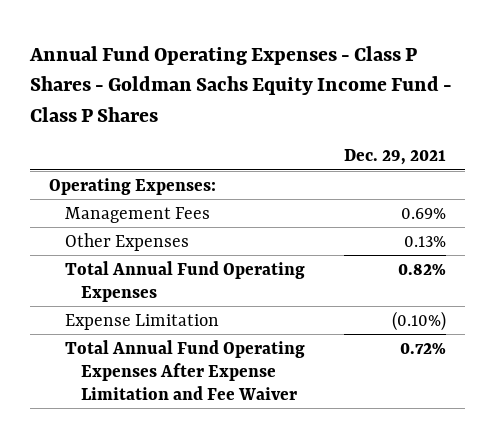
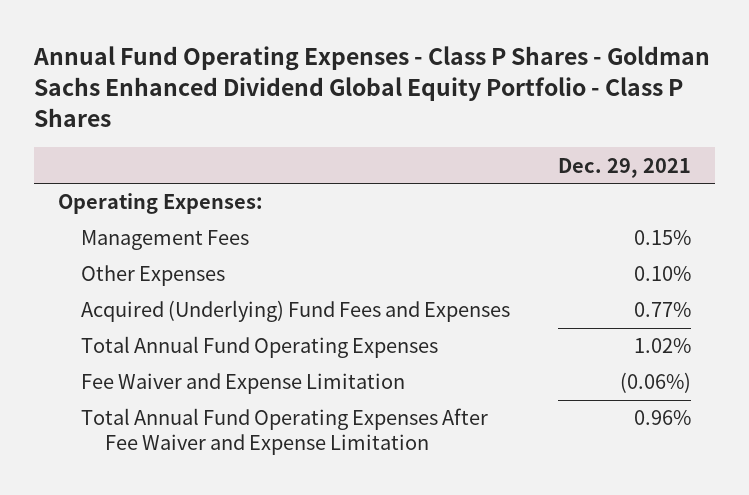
[29,45,453,123] Annual Fund Operating Expenses - Class P Shares - Goldman Sachs Equity Income Fund - Class P Shares -> [32,45,710,128] Annual Fund Operating Expenses - Class P Shares - Goldman Sachs Enhanced Dividend Global Equity Portfolio - Class P Shares
[400,207,446,219] 0.69% -> [634,230,692,246] 0.15%
[403,235,446,247] 0.13% -> [634,266,692,282] 0.10%
none -> [81,300,511,323] Acquired (Underlying) Fund Fees and Expenses
[397,263,446,275] 0.82% -> [634,338,692,354] 1.02%
[65,313,220,330] Expense Limitation -> [81,373,406,395] Fee Waiver and Expense Limitation
[391,310,446,331] (0.10%) -> [620,372,692,394] (0.06%)
[65,339,306,400] Total Annual Fund Operating Expenses After Expense Limitation and Fee Waiver -> [81,408,489,456] Total Annual Fund Operating Expenses After Fee Waiver and Expense Limitation
[399,342,446,354] 0.72% -> [634,410,692,426] 0.96%

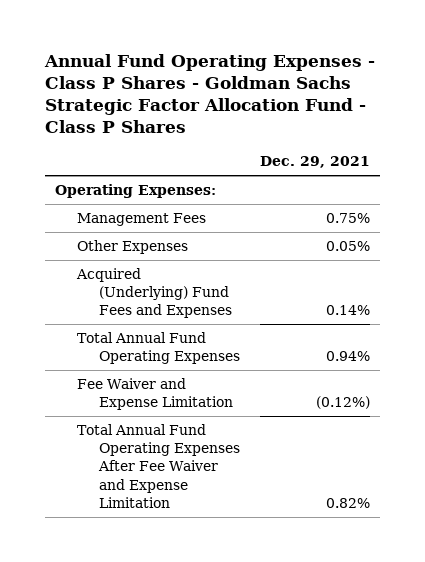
[32,45,710,128] Annual Fund Operating Expenses - Class P Shares - Goldman Sachs Enhanced Dividend Global Equity Portfolio - Class P Shares -> [44,54,376,134] Annual Fund Operating Expenses - Class P Shares - Goldman Sachs Strategic Factor Allocation Fund - Class P Shares
[634,230,692,246] 0.15% -> [325,213,370,224] 0.75%
[634,266,692,282] 0.10% -> [325,241,370,252] 0.05%
[634,302,692,318] 0.77% -> [325,305,370,316] 0.14%
[634,338,692,354] 1.02% -> [325,351,370,362] 0.94%
[620,372,692,394] (0.06%) -> [315,396,370,410] (0.12%)
[634,410,692,426] 0.96% -> [325,497,370,508] 0.82%

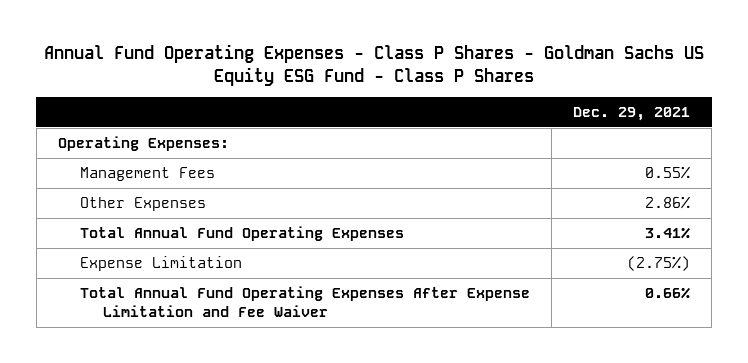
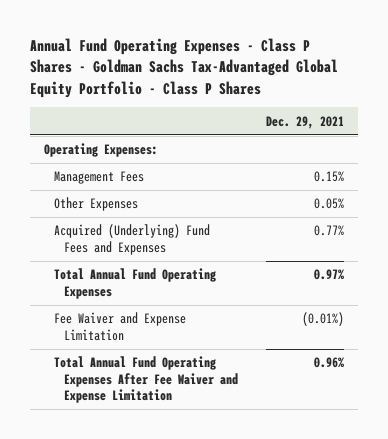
[44,44,705,86] Annual Fund Operating Expenses - Class P Shares - Goldman Sachs US Equity ESG Fund - Class P Shares -> [29,38,338,98] Annual Fund Operating Expenses - Class P Shares - Goldman Sachs Tax-Advantaged Global Equity Portfolio - Class P Shares
[645,166,691,180] 0.55% -> [313,171,344,183] 0.15%
[645,196,691,210] 2.86% -> [313,198,344,210] 0.05%
none -> [53,224,210,255] Acquired (Underlying) Fund Fees and Expenses
[645,227,691,240] 3.41% -> [313,269,344,281] 0.97%
[80,256,243,272] Expense Limitation -> [53,312,186,341] Fee Waiver and Expense Limitation
[627,256,691,272] (2.75%) -> [301,312,344,327] (0.01%)
[80,286,531,318] Total Annual Fund Operating Expenses After Expense Limitation and Fee Waiver -> [53,356,239,404] Total Annual Fund Operating Expenses After Fee Waiver and Expense Limitation
[645,287,691,300] 0.66% -> [313,357,344,369] 0.96%

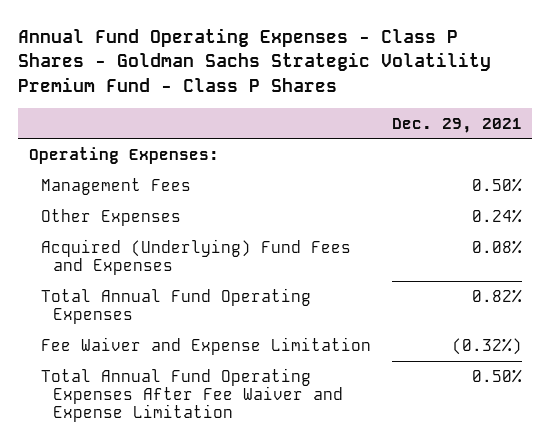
[29,38,338,98] Annual Fund Operating Expenses - Class P Shares - Goldman Sachs Tax-Advantaged Global Equity Portfolio - Class P Shares -> [18,27,492,92] Annual Fund Operating Expenses - Class P Shares - Goldman Sachs Strategic Volatility Premium Fund - Class P Shares
[313,171,344,183] 0.15% -> [471,177,522,192] 0.50%
[313,198,344,210] 0.05% -> [471,208,522,223] 0.24%
[313,225,344,237] 0.77% -> [471,239,522,254] 0.08%
[313,269,344,281] 0.97% -> [471,288,522,303] 0.82%
[301,312,344,327] (0.01%) -> [451,337,522,355] (0.32%)
[313,357,344,369] 0.96% -> [471,368,522,383] 0.50%

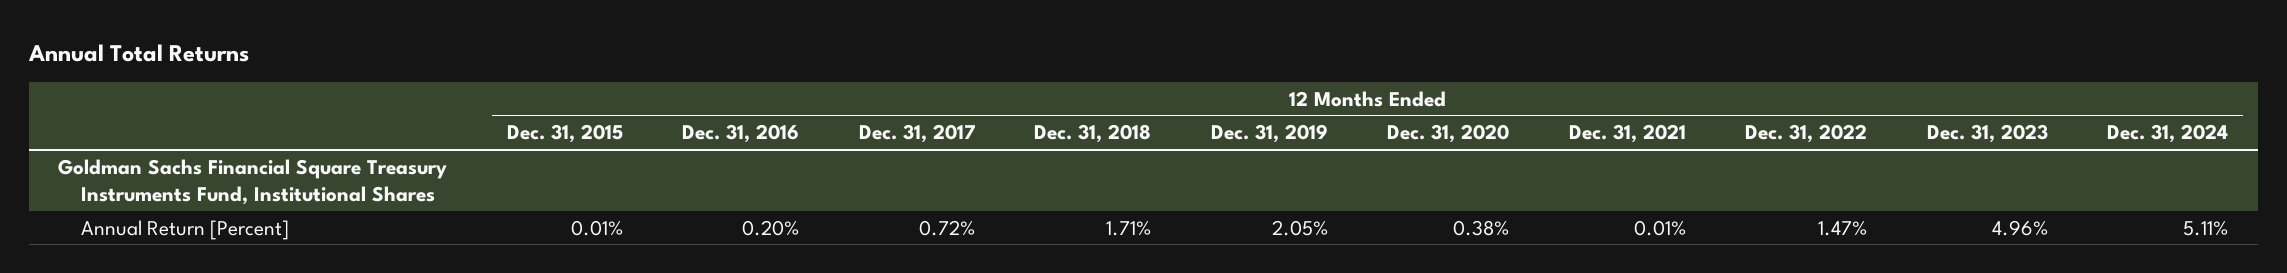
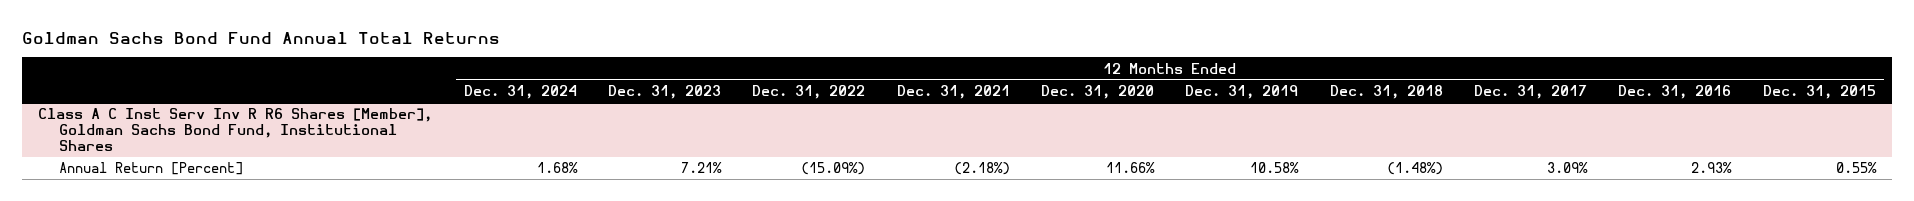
[27,44,249,63] Annual Total Returns -> [22,31,501,44] Goldman Sachs Bond Fund Annual Total Returns
[58,158,448,205] Goldman Sachs Financial Square Treasury Instruments Fund, Institutional Shares -> none
none -> [38,108,433,151] Class A C Inst Serv Inv R R6 Shares [Member], Goldman Sachs Bond Fund, Institutional Shares
[570,219,623,236] 0.01% -> [1835,162,1877,174] 0.55%
[742,219,800,236] 0.20% -> [1691,162,1733,174] 2.93%
[918,219,975,236] 0.72% -> [1547,162,1589,174] 3.09%
[1106,220,1152,236] 1.71% -> [1386,162,1443,176] (1.48%)
[1271,219,1328,236] 2.05% -> [1250,162,1300,174] 10.58%
[1453,219,1510,236] 0.38% -> [1106,162,1156,174] 11.66%
[1633,219,1686,236] 0.01% -> [953,162,1010,176] (2.18%)
[1818,220,1868,236] 1.47% -> [801,162,866,176] (15.09%)
[1991,219,2048,236] 4.96% -> [680,162,722,174] 7.21%
[2183,220,2229,236] 5.11% -> [536,162,578,174] 1.68%

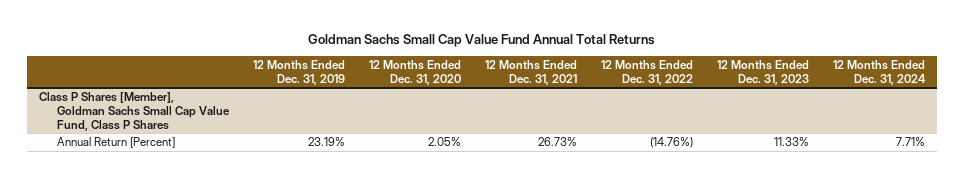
[22,31,501,44] Goldman Sachs Bond Fund Annual Total Returns -> [307,34,655,48] Goldman Sachs Small Cap Value Fund Annual Total Returns
[1329,85,1443,100] Dec. 31, 2018 -> none
[1474,85,1588,100] Dec. 31, 2017 -> none
[1618,85,1732,100] Dec. 31, 2016 -> none
[1762,85,1876,100] Dec. 31, 2015 -> none
[38,108,433,151] Class A C Inst Serv Inv R R6 Shares [Member], Goldman Sachs Bond Fund, Institutional Shares -> none
none -> [38,91,230,131] Class P Shares [Member], Goldman Sachs Small Cap Value Fund, Class P Shares
[536,162,578,174] 1.68% -> [896,136,926,146] 7.71%
[680,162,722,174] 7.21% -> [774,136,810,146] 11.33%
[801,162,866,176] (15.09%) -> [649,136,693,148] (14.76%)
[953,162,1010,176] (2.18%) -> [537,136,577,146] 26.73%
[1106,162,1156,174] 11.66% -> [427,136,461,146] 2.05%
[1250,162,1300,174] 10.58% -> [307,136,345,146] 23.19%

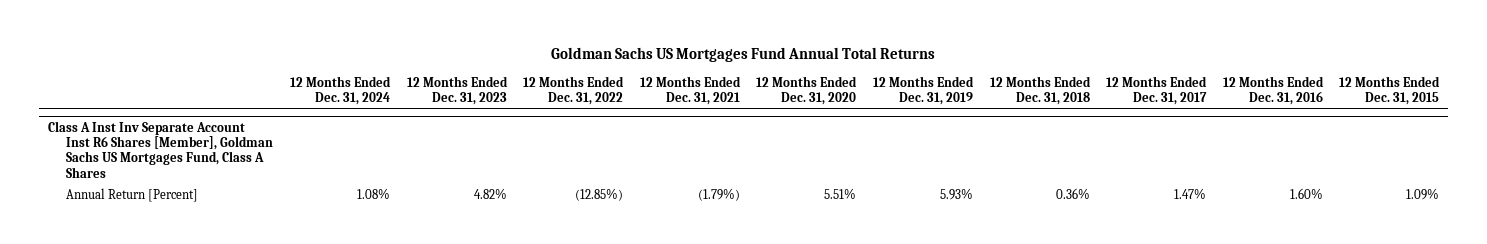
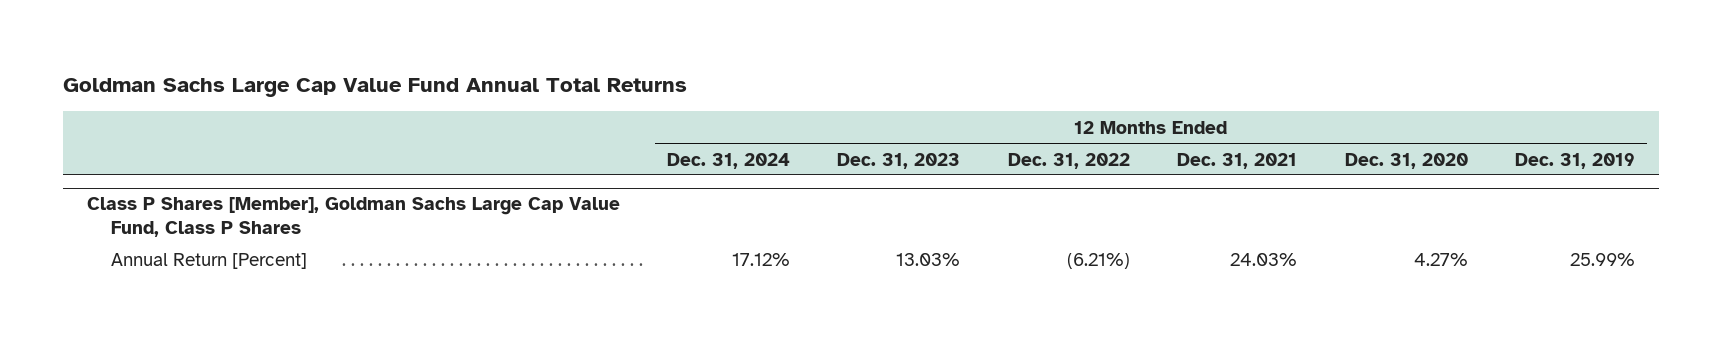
[551,47,936,63] Goldman Sachs US Mortgages Fund Annual Total Returns -> [62,78,687,98] Goldman Sachs Large Cap Value Fund Annual Total Returns
[989,75,1091,106] 12 Months Ended Dec. 31, 2018 -> none
[1106,75,1208,106] 12 Months Ended Dec. 31, 2017 -> none
[1222,75,1324,106] 12 Months Ended Dec. 31, 2016 -> none
[1339,75,1441,106] 12 Months Ended Dec. 31, 2015 -> none
[47,120,274,178] Class A Inst Inv Separate Account Inst R6 Shares [Member], Goldman Sachs US Mortgages Fund, Class A Shares -> none
none -> [86,197,620,238] Class P Shares [Member], Goldman Sachs Large Cap Value Fund, Class P Shares
[357,187,391,199] 1.08% -> [732,253,791,267] 17.12%
[473,187,507,199] 4.82% -> [896,253,961,267] 13.03%
[575,187,624,201] (12.85%) -> [1066,253,1130,270] (6.21%)
[697,187,740,201] (1.79%) -> [1230,253,1298,267] 24.03%
[824,187,857,199] 5.51% -> [1413,253,1468,267] 4.27%
[939,187,973,200] 5.93% -> [1570,253,1636,267] 25.99%

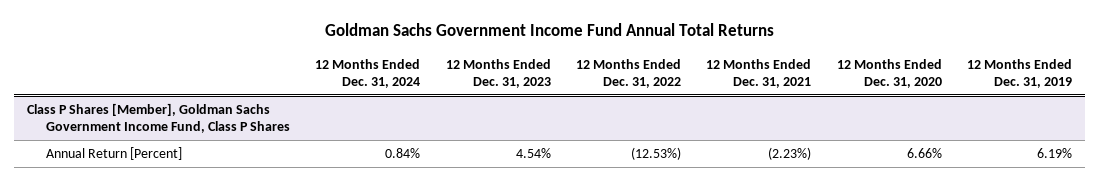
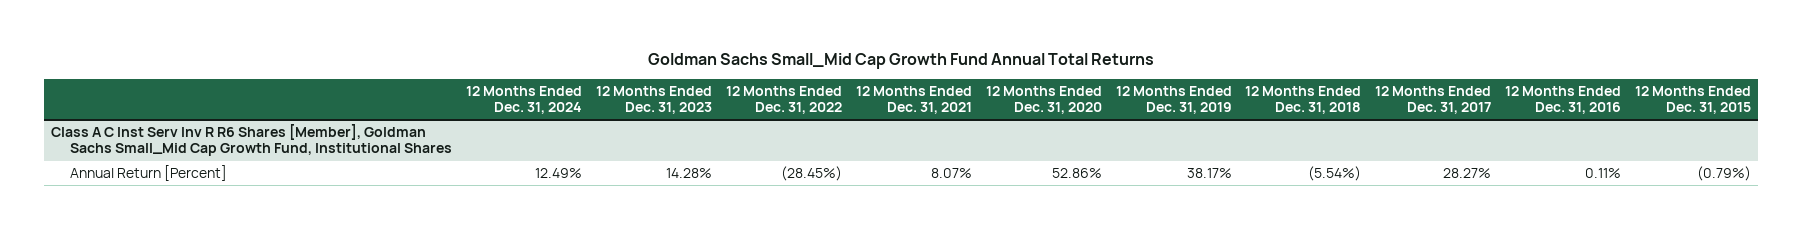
[324,23,774,37] Goldman Sachs Government Income Fund Annual Total Returns -> [647,53,1154,70] Goldman Sachs Small_Mid Cap Growth Fund Annual Total Returns
none -> [1245,86,1362,115] 12 Months Ended Dec. 31, 2018
none -> [1375,86,1492,115] 12 Months Ended Dec. 31, 2017
none -> [1505,86,1622,115] 12 Months Ended Dec. 31, 2016
none -> [1635,86,1752,115] 12 Months Ended Dec. 31, 2015
[27,102,290,134] Class P Shares [Member], Goldman Sachs Government Income Fund, Class P Shares -> none
none -> [50,124,453,157] Class A C Inst Serv Inv R R6 Shares [Member], Goldman Sachs Small_Mid Cap Growth Fund, Institutional Shares
[385,147,421,158] 0.84% -> [535,168,583,179] 12.49%
[515,147,551,158] 4.54% -> [666,168,713,179] 14.28%
[631,146,682,160] (12.53%) -> [781,166,843,182] (28.45%)
[768,146,812,160] (2.23%) -> [930,168,972,179] 8.07%
[906,147,942,158] 6.66% -> [1051,168,1102,179] 52.86%
[1037,147,1073,158] 6.19% -> [1186,168,1232,179] 38.17%

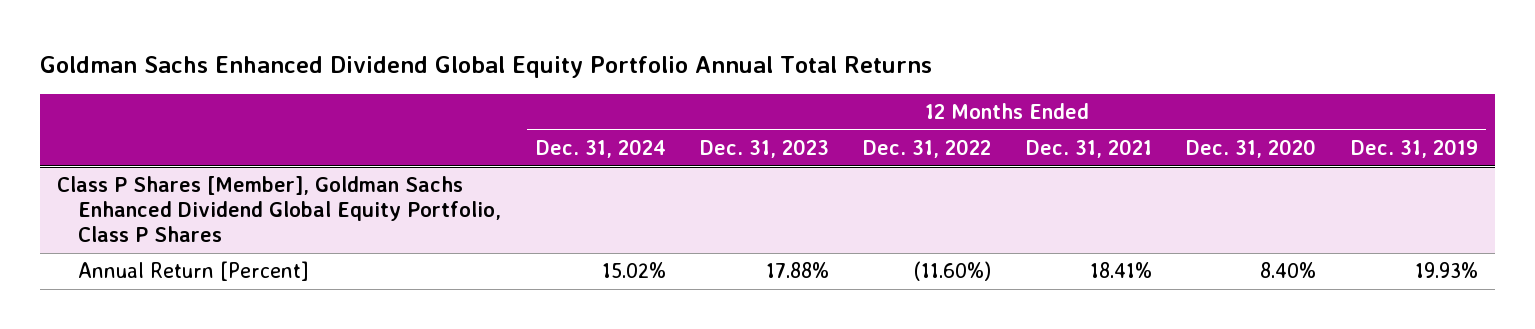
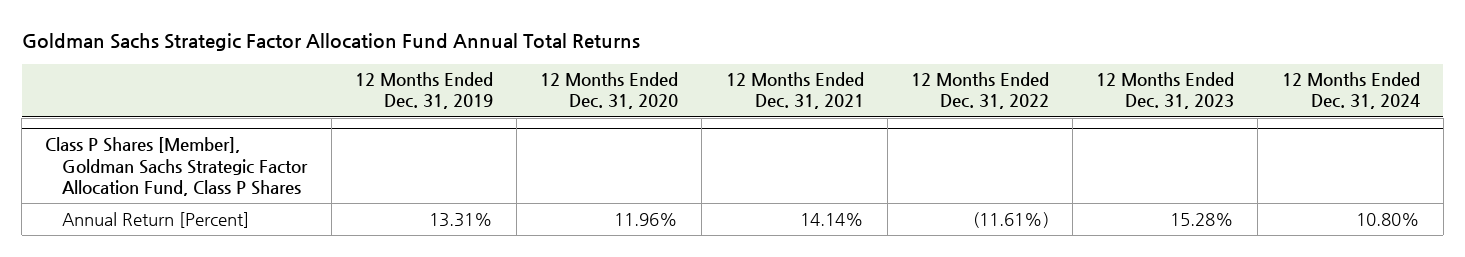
[39,55,932,78] Goldman Sachs Enhanced Dividend Global Equity Portfolio Annual Total Returns -> [21,33,640,52] Goldman Sachs Strategic Factor Allocation Fund Annual Total Returns
[57,176,502,243] Class P Shares [Member], Goldman Sachs Enhanced Dividend Global Equity Portfolio, Class P Shares -> none
none -> [45,137,309,196] Class P Shares [Member], Goldman Sachs Strategic Factor Allocation Fund, Class P Shares
[601,262,666,279] 15.02% -> [1355,212,1420,226] 10.80%
[766,262,830,279] 17.88% -> [1170,212,1235,226] 15.28%
[914,261,992,282] (11.60%) -> [972,211,1049,228] (11.61%)
[1089,262,1152,279] 18.41% -> [799,212,864,226] 14.14%
[1260,262,1317,279] 8.40% -> [614,212,679,226] 11.96%
[1414,262,1478,279] 19.93% -> [428,212,493,227] 13.31%

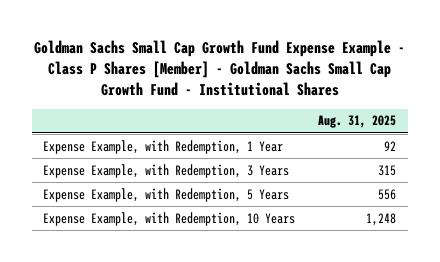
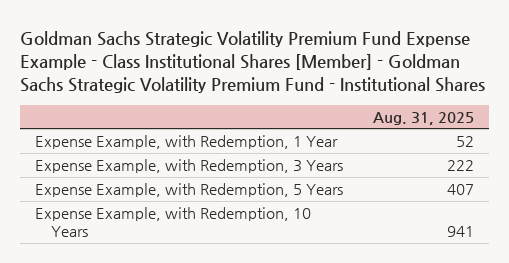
[33,39,405,97] Goldman Sachs Small Cap Growth Fund Expense Example - Class P Shares [Member] - Goldman Sachs Small Cap Growth Fund - Institutional Shares -> [20,30,486,93] Goldman Sachs Strategic Volatility Premium Fund Expense Example - Class Institutional Shares [Member] - Goldman Sachs Strategic Volatility Premium Fund - Institutional Shares
[384,140,397,151] 92 -> [455,136,474,148] 52
[378,164,397,176] 315 -> [446,160,474,172] 222
[378,188,397,200] 556 -> [446,184,474,196] 407
[366,212,397,226] 1,248 -> [446,226,474,238] 941

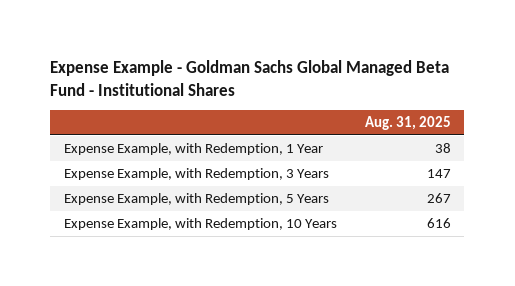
[20,30,486,93] Goldman Sachs Strategic Volatility Premium Fund Expense Example - Class Institutional Shares [Member] - Goldman Sachs Strategic Volatility Premium Fund - Institutional Shares -> [50,60,450,96] Expense Example - Goldman Sachs Global Managed Beta Fund - Institutional Shares
[455,136,474,148] 52 -> [434,143,451,154] 38
[446,160,474,172] 222 -> [426,169,451,179] 147
[446,184,474,196] 407 -> [426,193,451,204] 267
[446,226,474,238] 941 -> [426,218,451,229] 616

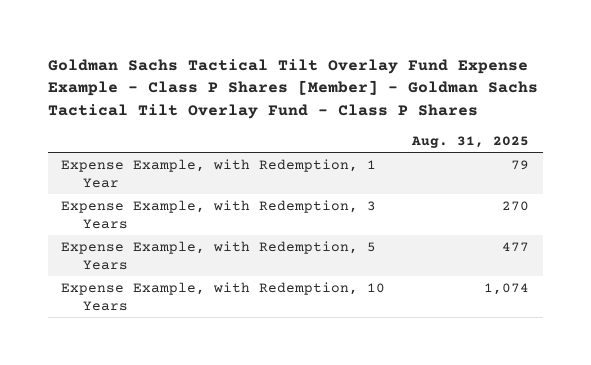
[50,60,450,96] Expense Example - Goldman Sachs Global Managed Beta Fund - Institutional Shares -> [47,59,538,119] Goldman Sachs Tactical Tilt Overlay Fund Expense Example - Class P Shares [Member] - Goldman Sachs Tactical Tilt Overlay Fund - Class P Shares
[434,143,451,154] 38 -> [511,159,530,170] 79
[426,169,451,179] 147 -> [502,200,530,211] 270
[426,193,451,204] 267 -> [502,241,530,252] 477
[426,218,451,229] 616 -> [484,282,530,295] 1,074

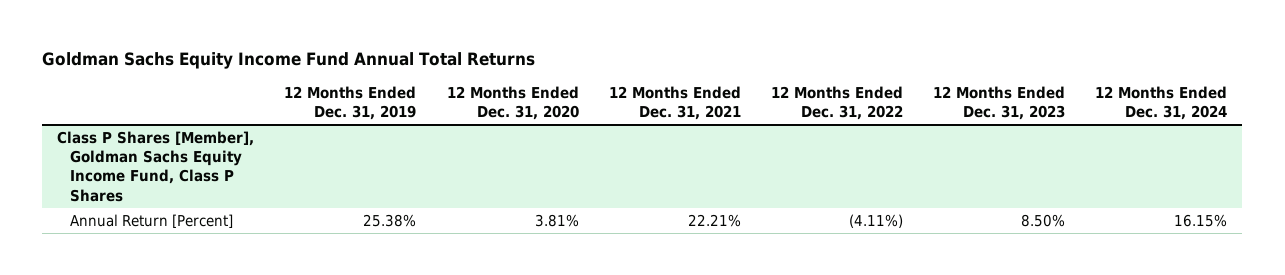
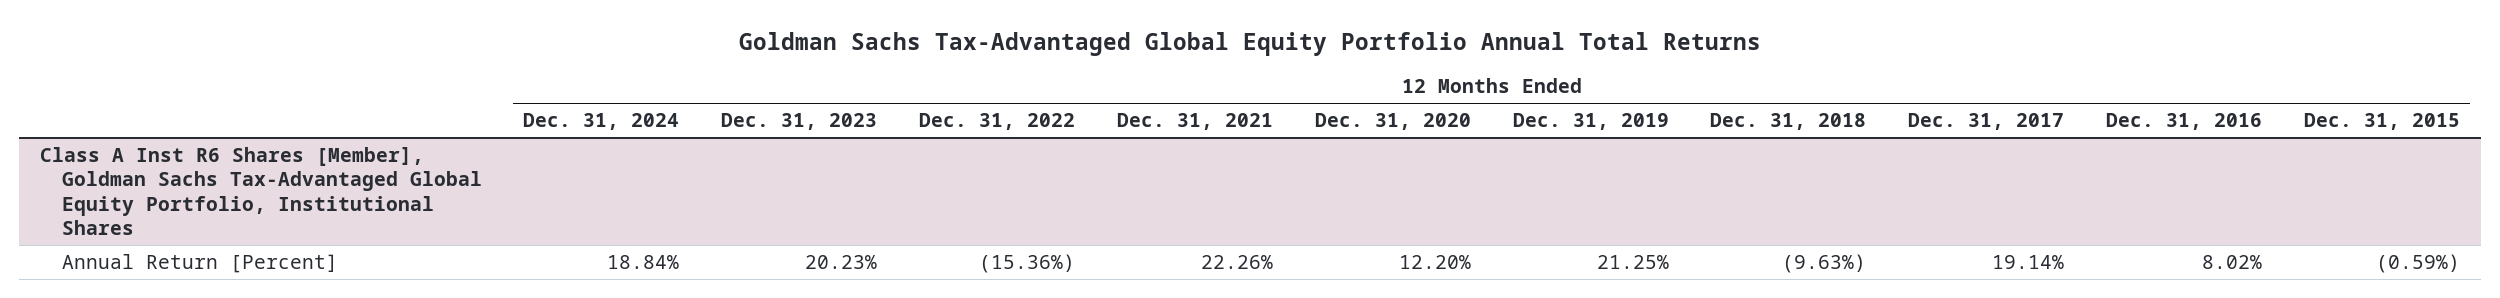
[42,52,536,70] Goldman Sachs Equity Income Fund Annual Total Returns -> [738,31,1761,56] Goldman Sachs Tax-Advantaged Global Equity Portfolio Annual Total Returns
none -> [1710,113,1867,131] Dec. 31, 2018
none -> [1908,113,2065,131] Dec. 31, 2017
none -> [2106,113,2263,131] Dec. 31, 2016
none -> [2303,113,2460,131] Dec. 31, 2015
[57,130,255,202] Class P Shares [Member], Goldman Sachs Equity Income Fund, Class P Shares -> none
none -> [39,147,482,236] Class A Inst R6 Shares [Member], Goldman Sachs Tax-Advantaged Global Equity Portfolio, Institutional Shares
[363,213,417,227] 25.38% -> [1596,255,1669,270] 21.25%
[534,213,579,227] 3.81% -> [1398,255,1471,270] 12.20%
[687,213,741,227] 22.21% -> [1200,255,1273,270] 22.26%
[848,213,903,228] (4.11%) -> [979,254,1076,274] (15.36%)
[1021,213,1066,227] 8.50% -> [805,255,878,270] 20.23%
[1174,213,1228,227] 16.15% -> [607,255,680,270] 18.84%

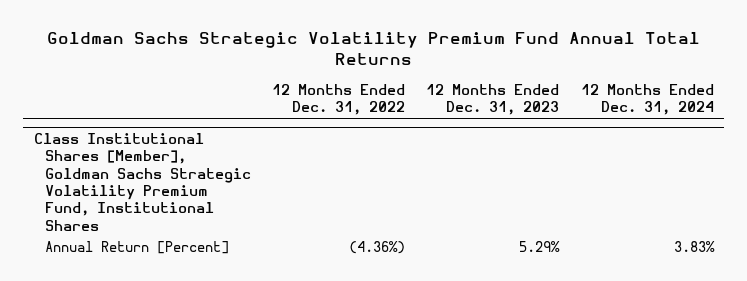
[738,31,1761,56] Goldman Sachs Tax-Advantaged Global Equity Portfolio Annual Total Returns -> [46,32,700,66] Goldman Sachs Strategic Volatility Premium Fund Annual Total Returns
[1116,113,1273,131] Dec. 31, 2021 -> none
[1314,113,1471,131] Dec. 31, 2020 -> none
[1512,113,1669,131] Dec. 31, 2019 -> none
[1710,113,1867,131] Dec. 31, 2018 -> none
[1908,113,2065,131] Dec. 31, 2017 -> none
[2106,113,2263,131] Dec. 31, 2016 -> none
[2303,113,2460,131] Dec. 31, 2015 -> none
[39,147,482,236] Class A Inst R6 Shares [Member], Goldman Sachs Tax-Advantaged Global Equity Portfolio, Institutional Shares -> none
none -> [33,132,251,231] Class Institutional Shares [Member], Goldman Sachs Strategic Volatility Premium Fund, Institutional Shares
[607,255,680,270] 18.84% -> [673,241,715,253] 3.83%
[805,255,878,270] 20.23% -> [519,241,561,253] 5.29%
[979,254,1076,274] (15.36%) -> [349,241,406,255] (4.36%)

